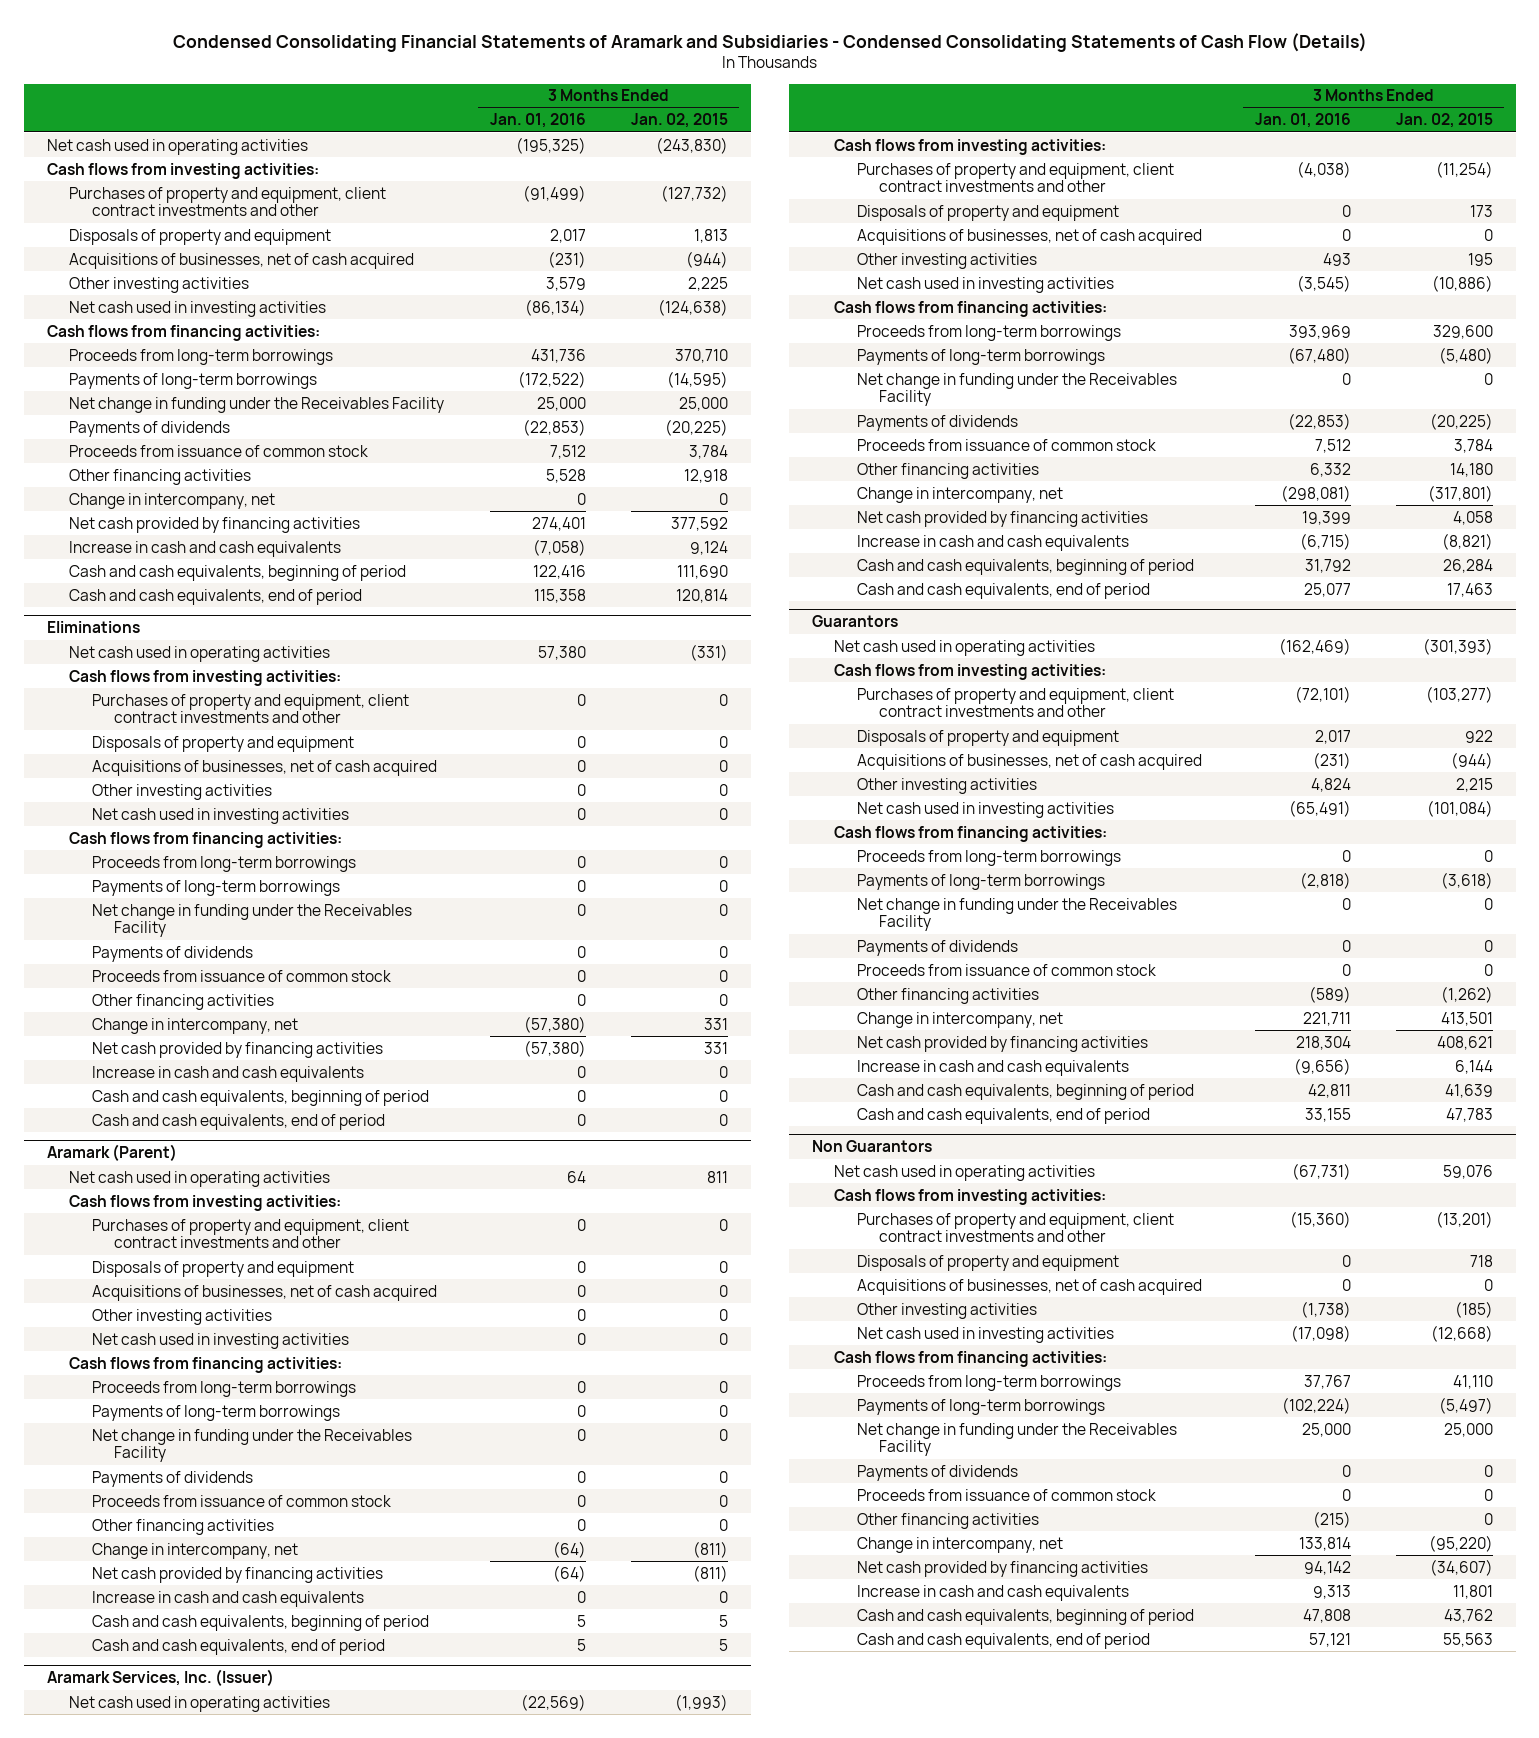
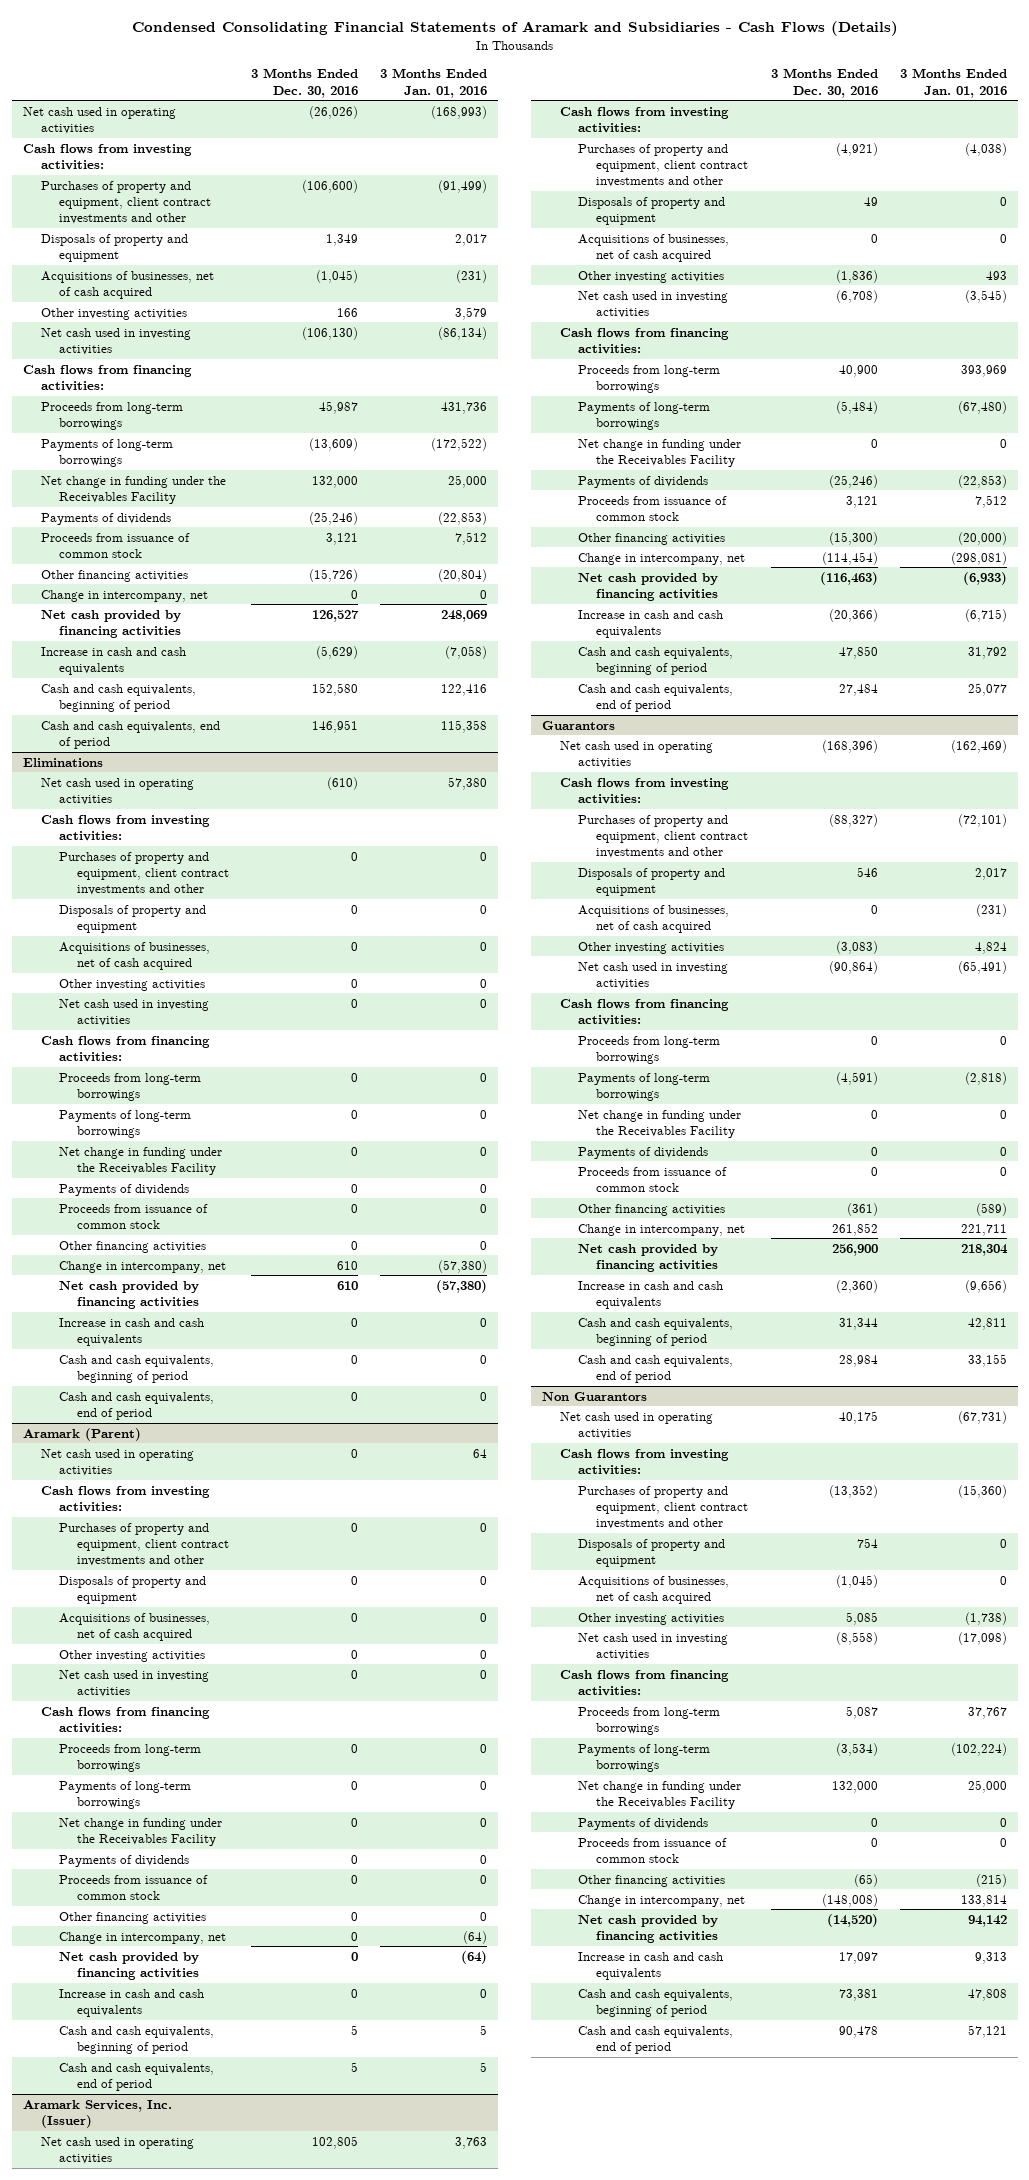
[172,32,1367,52] Condensed Consolidating Financial Statements of Aramark and Subsidiaries - Condensed Consolidating Statements of Cash Flow (Details) -> [131,21,898,37] Condensed Consolidating Financial Statements of Aramark and Subsidiaries - Cash Flows (Details)
[630,113,728,129] Jan. 02, 2015 -> none
none -> [251,68,359,98] 3 Months Ended Dec. 30, 2016
[515,136,586,154] (195,325) -> [431,105,488,119] (168,993)
[545,468,586,483] 5,528 -> [438,568,488,582] (20,804)
[531,516,586,531] 274,401 -> [441,609,488,622] 248,069
[520,1693,586,1711] (22,569) -> [455,2136,488,2149] 3,763
[1309,462,1351,477] 6,332 -> [957,531,1007,545] (20,000)
[1301,510,1351,525] 19,399 -> [962,571,1007,585] (6,933)

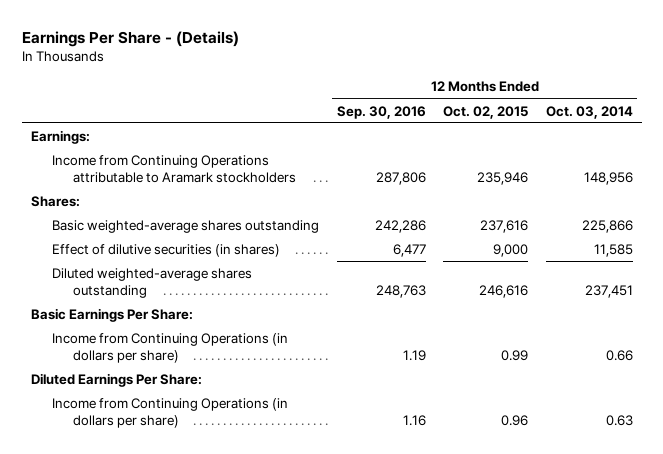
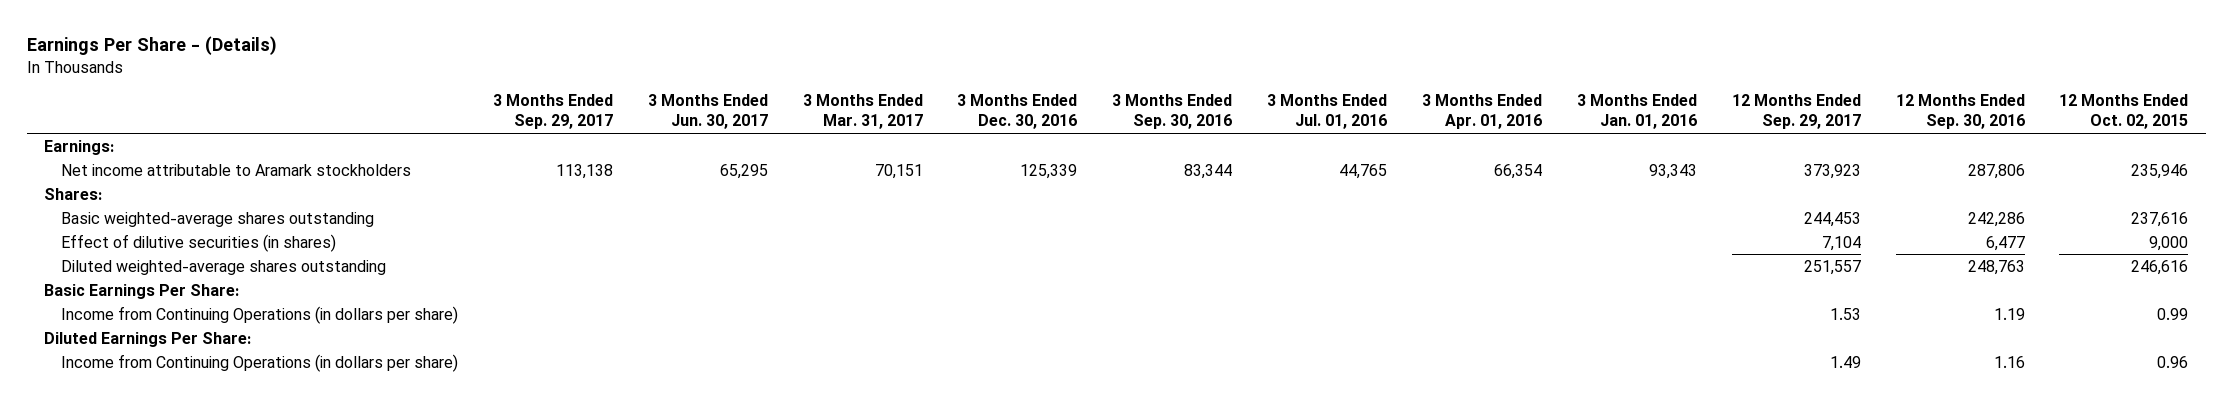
[545,105,633,119] Oct. 03, 2014 -> none
none -> [492,94,613,130] 3 Months Ended Sep. 29, 2017
none -> [647,94,768,130] 3 Months Ended Jun. 30, 2017
none -> [802,94,923,130] 3 Months Ended Mar. 31, 2017
none -> [957,94,1078,130] 3 Months Ended Dec. 30, 2016
none -> [1112,94,1233,130] 3 Months Ended Sep. 30, 2016
none -> [1267,94,1388,130] 3 Months Ended Jul. 01, 2016
none -> [1421,94,1542,130] 3 Months Ended Apr. 01, 2016
none -> [1576,94,1697,130] 3 Months Ended Jan. 01, 2016
none -> [1731,94,1861,130] 12 Months Ended Sep. 29, 2017
[51,154,297,183] Income from Continuing Operations attributable to Aramark stockholders -> [60,163,411,176] Net income attributable to Aramark stockholders

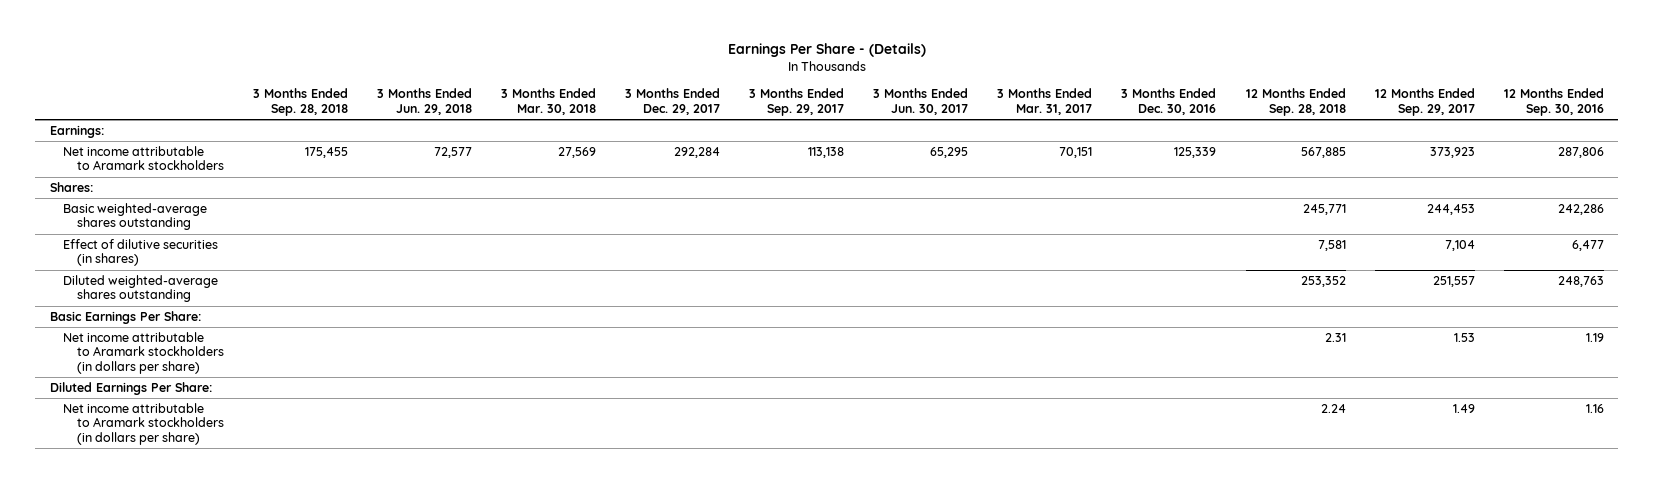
[1112,94,1233,130] 3 Months Ended Sep. 30, 2016 -> none
[1267,94,1388,130] 3 Months Ended Jul. 01, 2016 -> none
[1421,94,1542,130] 3 Months Ended Apr. 01, 2016 -> none
[1576,94,1697,130] 3 Months Ended Jan. 01, 2016 -> none
[2059,94,2189,130] 12 Months Ended Oct. 02, 2015 -> none
none -> [252,88,348,116] 3 Months Ended Sep. 28, 2018
none -> [376,88,472,115] 3 Months Ended Jun. 29, 2018
none -> [500,88,596,115] 3 Months Ended Mar. 30, 2018
none -> [624,88,720,115] 3 Months Ended Dec. 29, 2017
none -> [1245,88,1346,116] 12 Months Ended Sep. 28, 2018
[60,305,458,324] Income from Continuing Operations (in dollars per share) -> [63,331,224,374] Net income attributable to Aramark stockholders (in dollars per share)
[60,353,458,372] Income from Continuing Operations (in dollars per share) -> [63,402,224,445] Net income attributable to Aramark stockholders (in dollars per share)

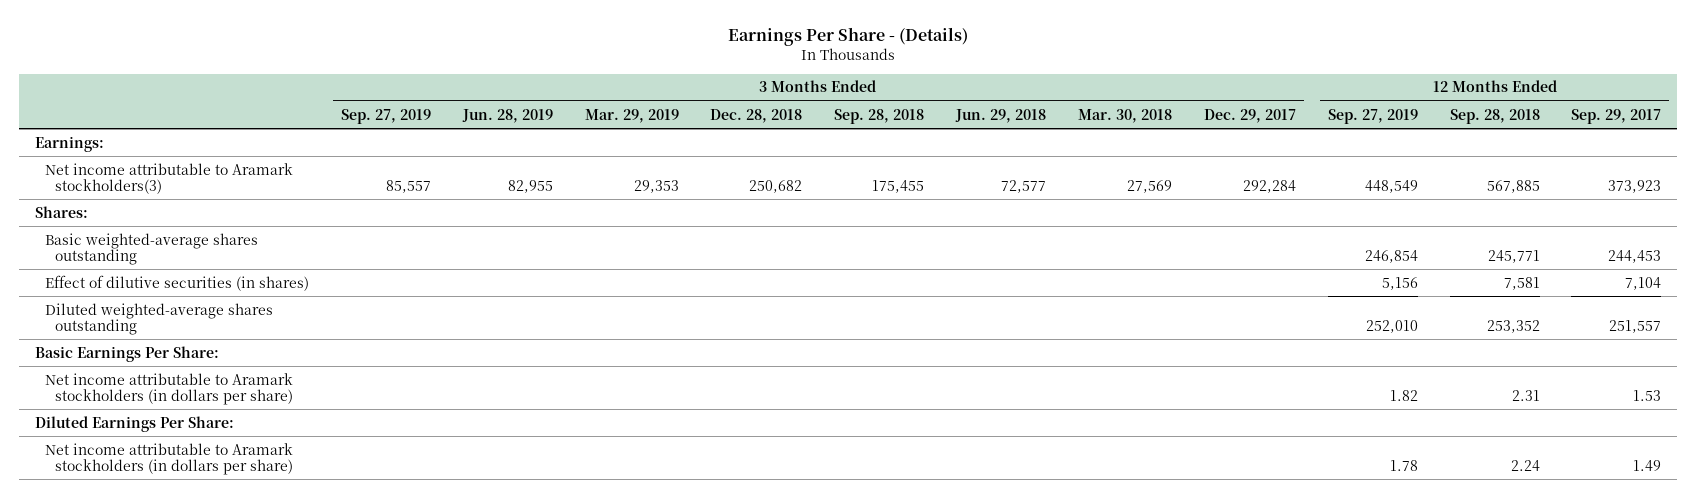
[749,88,845,116] 3 Months Ended Sep. 29, 2017 -> none
[873,88,969,115] 3 Months Ended Jun. 30, 2017 -> none
[997,88,1093,115] 3 Months Ended Mar. 31, 2017 -> none
[1121,88,1217,115] 3 Months Ended Dec. 30, 2016 -> none
[1503,88,1604,116] 12 Months Ended Sep. 30, 2016 -> none
none -> [340,108,431,124] Sep. 27, 2019
none -> [461,108,553,123] Jun. 28, 2019
none -> [584,108,679,123] Mar. 29, 2019
none -> [710,108,803,123] Dec. 28, 2018
none -> [1327,108,1418,124] Sep. 27, 2019
[63,145,224,171] Net income attributable to Aramark stockholders -> [45,162,294,194] Net income attributable to Aramark stockholders(3)

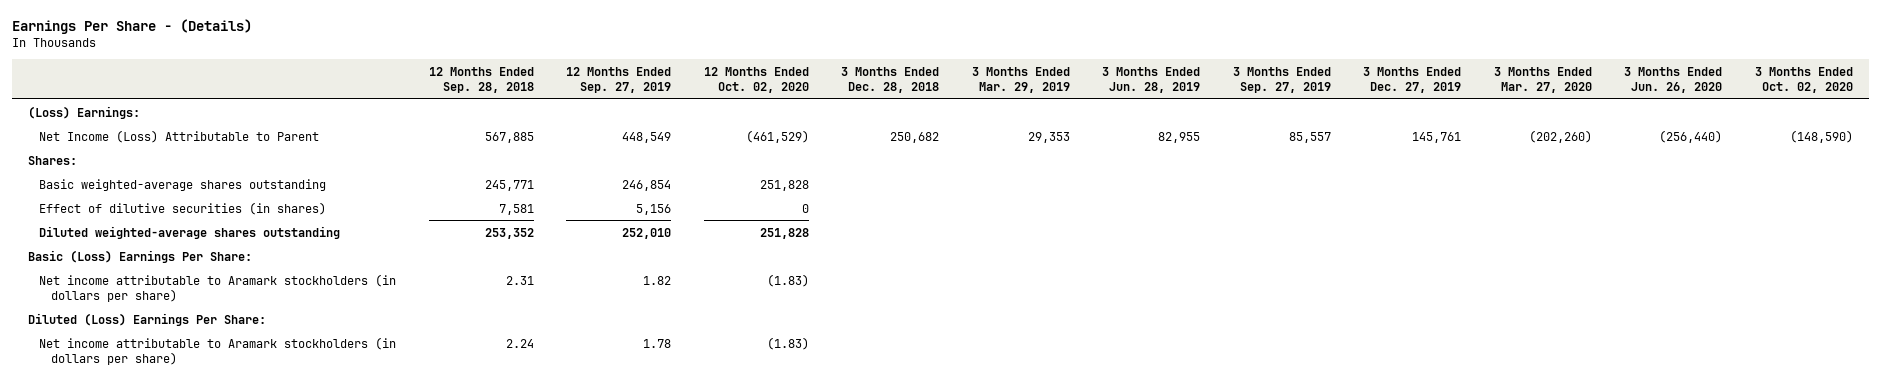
[834,108,925,124] Sep. 28, 2018 -> none
[955,108,1047,123] Jun. 29, 2018 -> none
[1078,108,1173,123] Mar. 30, 2018 -> none
[1203,108,1296,123] Dec. 29, 2017 -> none
[1571,108,1662,124] Sep. 29, 2017 -> none
none -> [703,66,809,93] 12 Months Ended Oct. 02, 2020
none -> [1363,66,1462,93] 3 Months Ended Dec. 27, 2019
none -> [1493,66,1592,93] 3 Months Ended Mar. 27, 2020
none -> [1624,66,1723,93] 3 Months Ended Jun. 26, 2020
none -> [1754,66,1853,93] 3 Months Ended Oct. 02, 2020
[34,135,104,152] Earnings: -> [27,105,140,119] (Loss) Earnings:
[45,162,294,194] Net income attributable to Aramark stockholders(3) -> [39,129,320,143] Net Income (Loss) Attributable to Parent
[34,345,219,362] Basic Earnings Per Share: -> [27,249,252,263] Basic (Loss) Earnings Per Share:
[34,415,234,432] Diluted Earnings Per Share: -> [27,312,266,326] Diluted (Loss) Earnings Per Share:

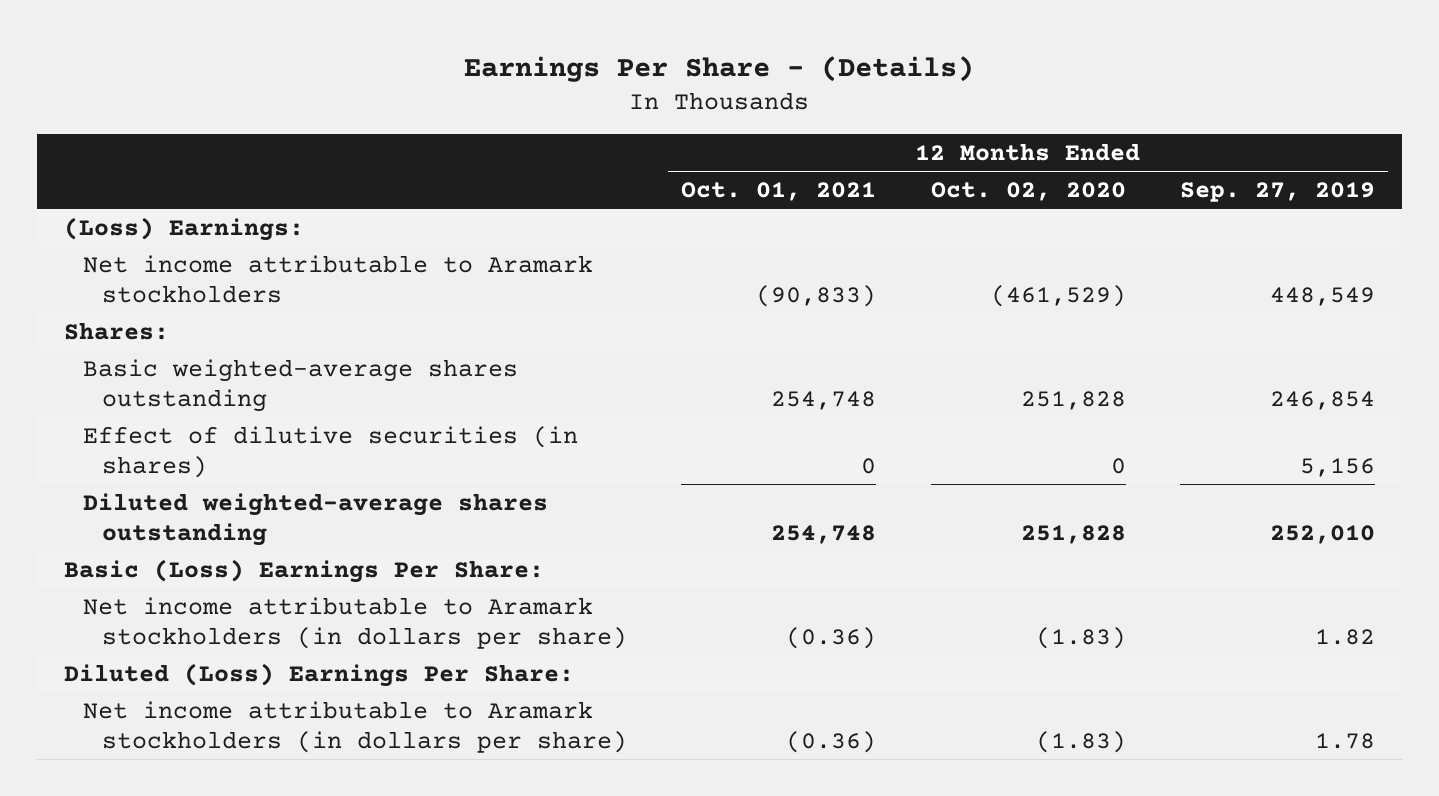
[428,66,534,93] 12 Months Ended Sep. 28, 2018 -> none
[841,66,940,93] 3 Months Ended Dec. 28, 2018 -> none
[971,66,1070,93] 3 Months Ended Mar. 29, 2019 -> none
[1102,66,1201,93] 3 Months Ended Jun. 28, 2019 -> none
[1232,66,1331,93] 3 Months Ended Sep. 27, 2019 -> none
[1363,66,1462,93] 3 Months Ended Dec. 27, 2019 -> none
[1493,66,1592,93] 3 Months Ended Mar. 27, 2020 -> none
[1624,66,1723,93] 3 Months Ended Jun. 26, 2020 -> none
[1754,66,1853,93] 3 Months Ended Oct. 02, 2020 -> none
none -> [681,182,877,202] Oct. 01, 2021
[39,129,320,143] Net Income (Loss) Attributable to Parent -> [82,254,593,304] Net income attributable to Aramark stockholders

